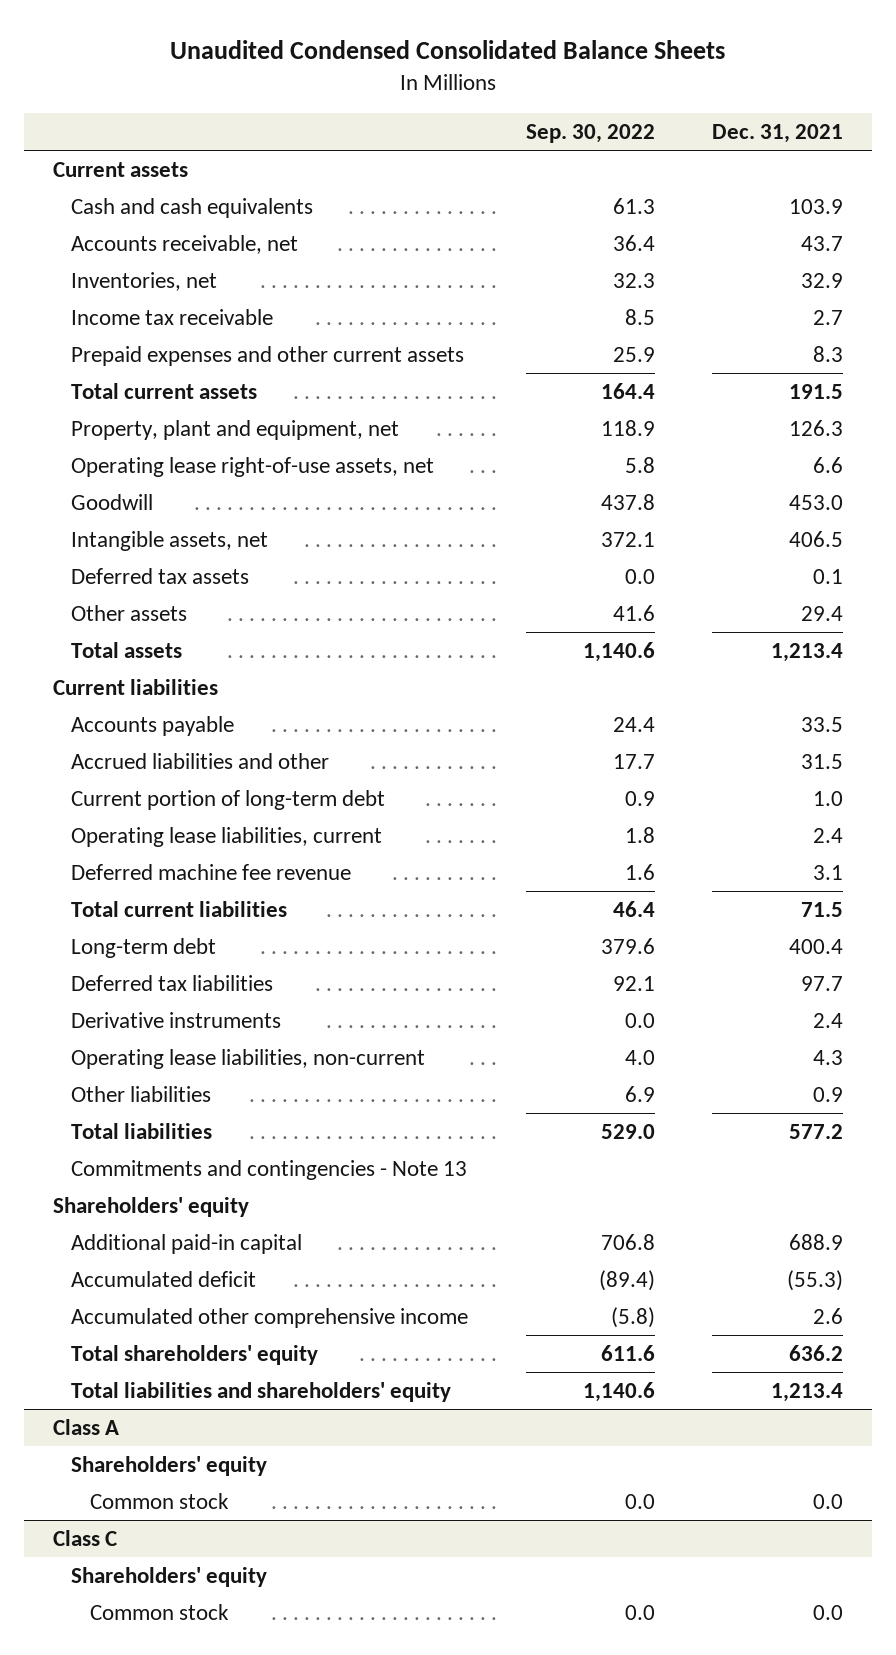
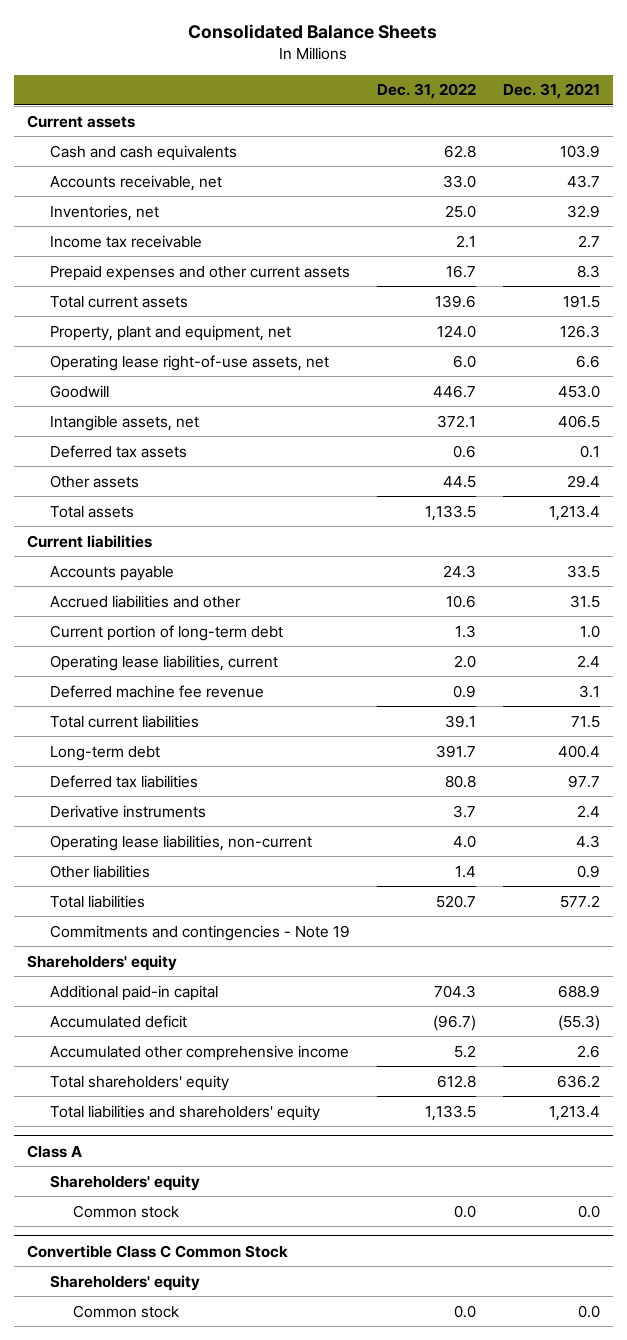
[169,40,725,60] Unaudited Condensed Consolidated Balance Sheets -> [188,23,438,39] Consolidated Balance Sheets
[525,123,655,143] Sep. 30, 2022 -> none
none -> [376,83,476,100] Dec. 31, 2022
[71,1160,468,1181] Commitments and contingencies - Note 13 -> [49,924,350,941] Commitments and contingencies - Note 19
[52,1530,117,1547] Class C -> none
none -> [27,1244,289,1258] Convertible Class C Common Stock

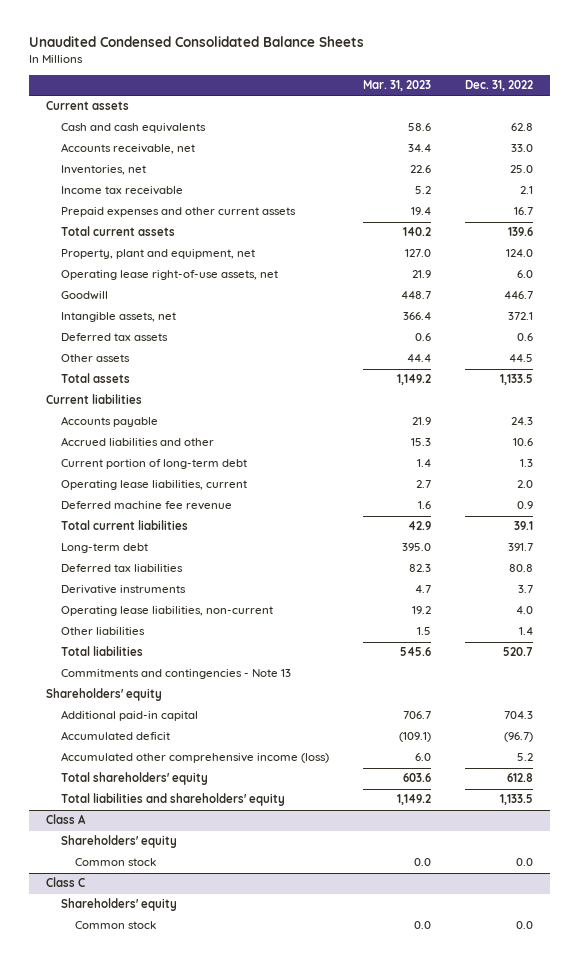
[188,23,438,39] Consolidated Balance Sheets -> [29,36,365,48] Unaudited Condensed Consolidated Balance Sheets
[502,83,600,100] Dec. 31, 2021 -> none
none -> [362,80,431,92] Mar. 31, 2023
[49,924,350,941] Commitments and contingencies - Note 19 -> [60,669,291,680] Commitments and contingencies - Note 13
[49,1044,349,1061] Accumulated other comprehensive income -> [60,752,329,764] Accumulated other comprehensive income (loss)
[27,1244,289,1258] Convertible Class C Common Stock -> none
none -> [46,877,86,888] Class C

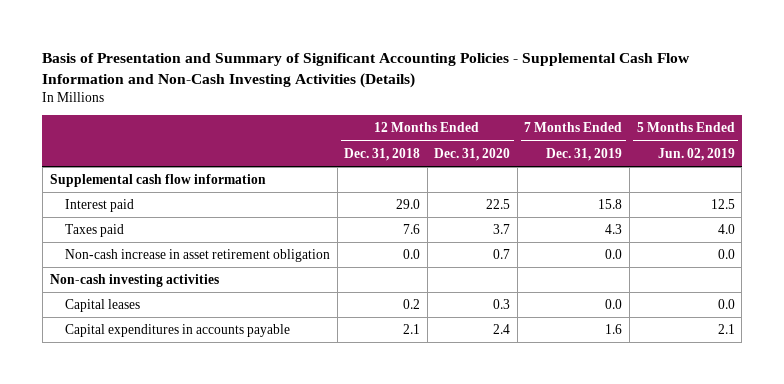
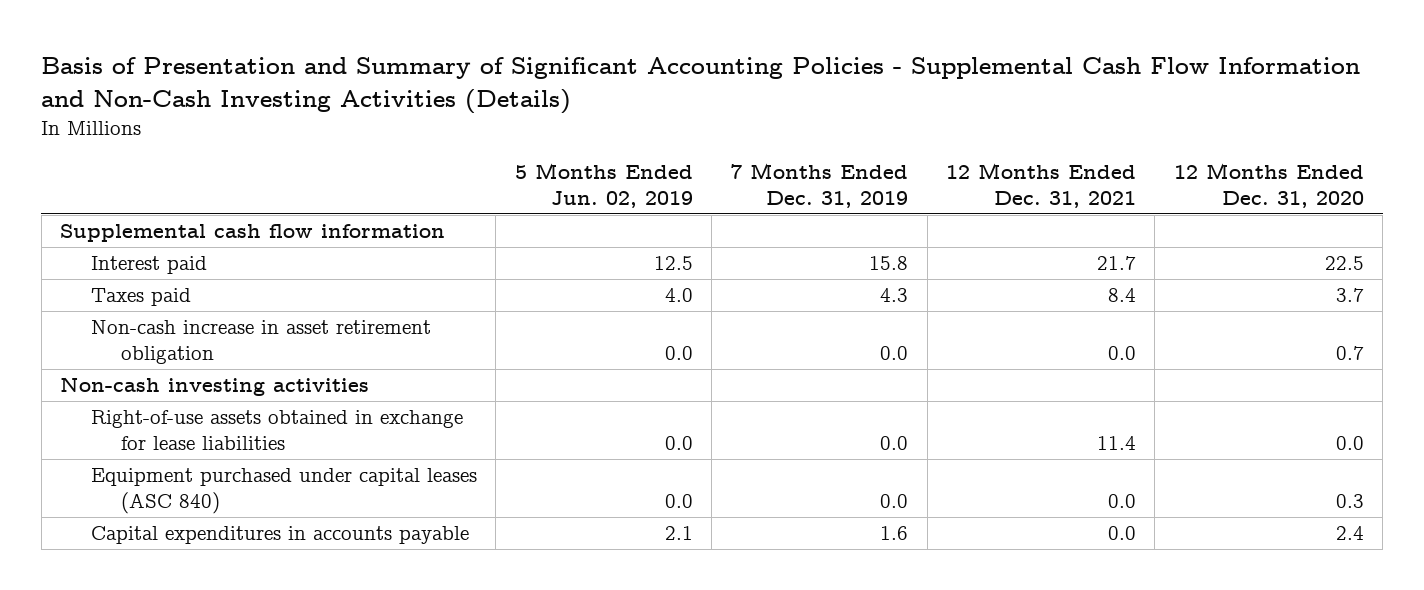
[344,147,421,161] Dec. 31, 2018 -> none
none -> [946,163,1137,208] 12 Months Ended Dec. 31, 2021
[64,299,140,313] Capital leases -> none
none -> [90,410,463,450] Right-of-use assets obtained in exchange for lease liabilities
none -> [90,468,477,514] Equipment purchased under capital leases (ASC 840)

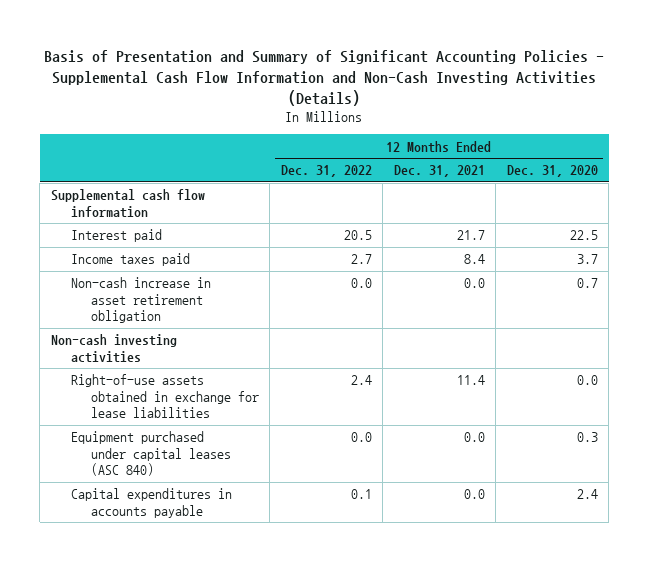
[514,163,693,208] 5 Months Ended Jun. 02, 2019 -> none
[730,163,909,208] 7 Months Ended Dec. 31, 2019 -> none
none -> [280,165,372,178] Dec. 31, 2022
[90,288,191,307] Taxes paid -> [70,253,190,267] Income taxes paid

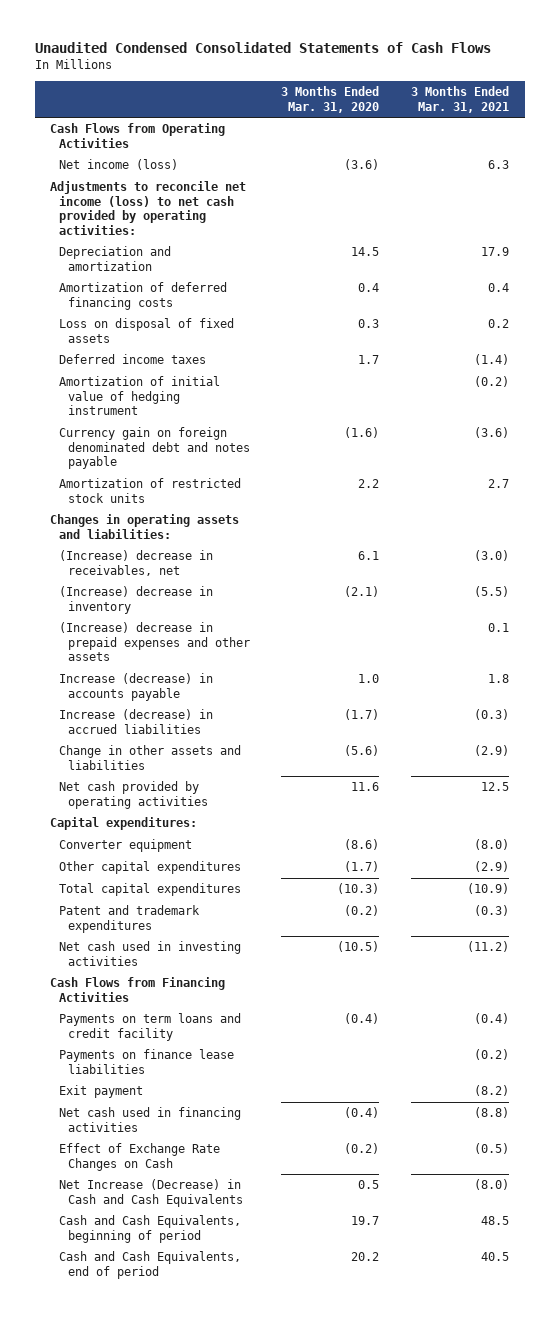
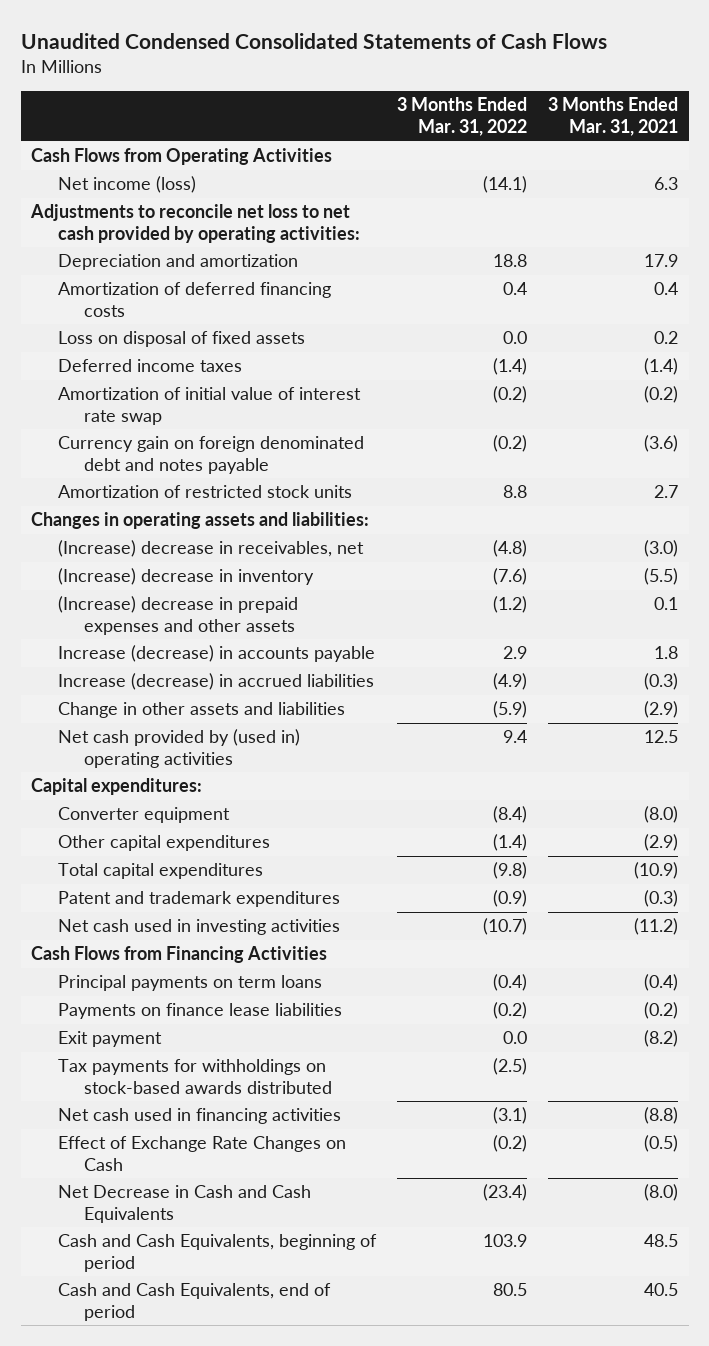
[281,86,380,113] 3 Months Ended Mar. 31, 2020 -> none
none -> [396,97,527,137] 3 Months Ended Mar. 31, 2022
[50,181,247,235] Adjustments to reconcile net income (loss) to net cash provided by operating activities: -> [30,204,360,244] Adjustments to reconcile net loss to net cash provided by operating activities:
[59,376,221,416] Amortization of initial value of hedging instrument -> [57,387,361,426] Amortization of initial value of interest rate swap
[59,781,208,809] Net cash provided by operating activities -> [57,729,300,769] Net cash provided by (used in) operating activities
[59,1013,242,1041] Payments on term loans and credit facility -> [57,975,322,992] Principal payments on term loans
none -> [57,1059,332,1095] Tax payments for withholdings on stock-based awards distributed
[59,1179,243,1207] Net Increase (Decrease) in Cash and Cash Equivalents -> [57,1185,311,1224] Net Decrease in Cash and Cash Equivalents

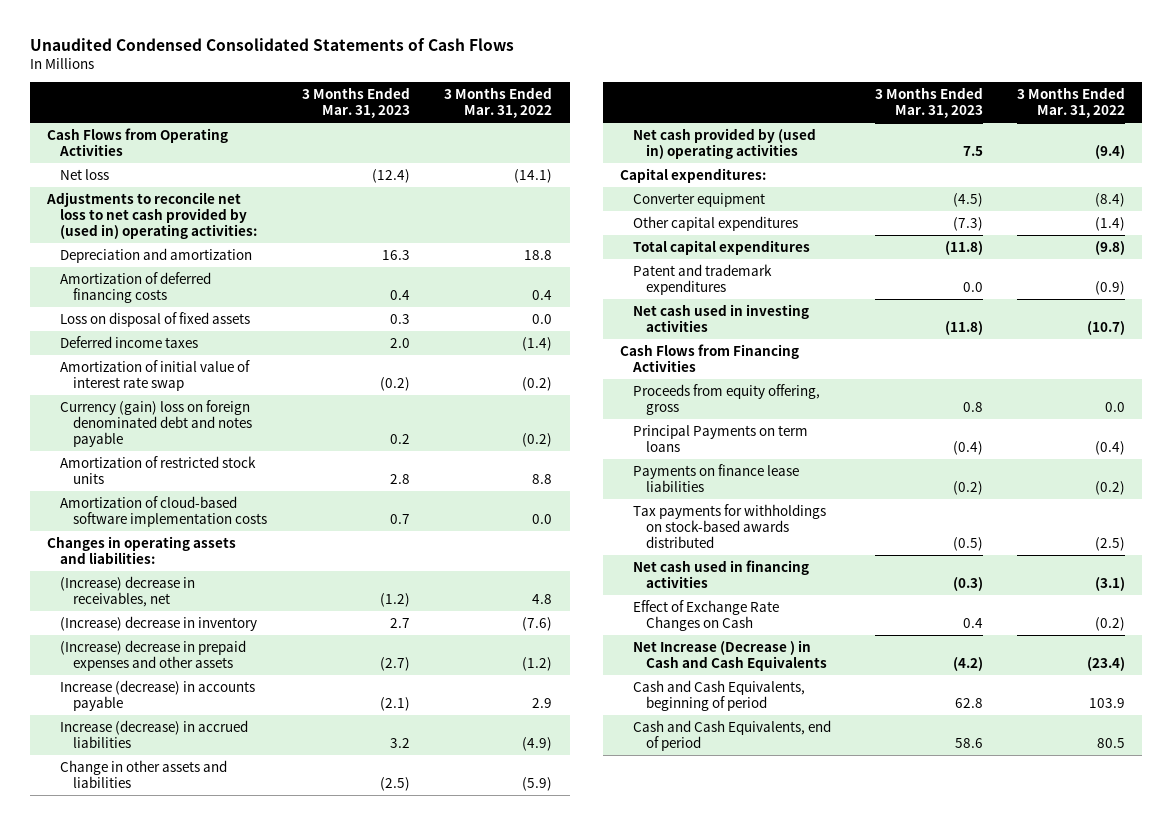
[548,97,679,137] 3 Months Ended Mar. 31, 2021 -> none
none -> [301,87,410,119] 3 Months Ended Mar. 31, 2023
[57,176,196,194] Net income (loss) -> [60,168,110,180] Net loss
[30,204,360,244] Adjustments to reconcile net loss to net cash provided by operating activities: -> [46,191,258,239] Adjustments to reconcile net loss to net cash provided by (used in) operating activities:
[57,436,364,475] Currency gain on foreign denominated debt and notes payable -> [60,399,253,447] Currency (gain) loss on foreign denominated debt and notes payable
none -> [60,495,268,527] Amortization of cloud-based software implementation costs
[492,540,527,558] (4.8) -> [532,593,553,604] 4.8
[502,730,527,744] 9.4 -> [1095,144,1126,159] (9.4)
none -> [633,383,821,415] Proceeds from equity offering, gross
[57,975,322,992] Principal payments on term loans -> [633,424,809,452] Principal Payments on term loans
[57,1031,162,1048] Exit payment -> none
[57,1185,311,1224] Net Decrease in Cash and Cash Equivalents -> [633,639,828,671] Net Increase (Decrease ) in Cash and Cash Equivalents

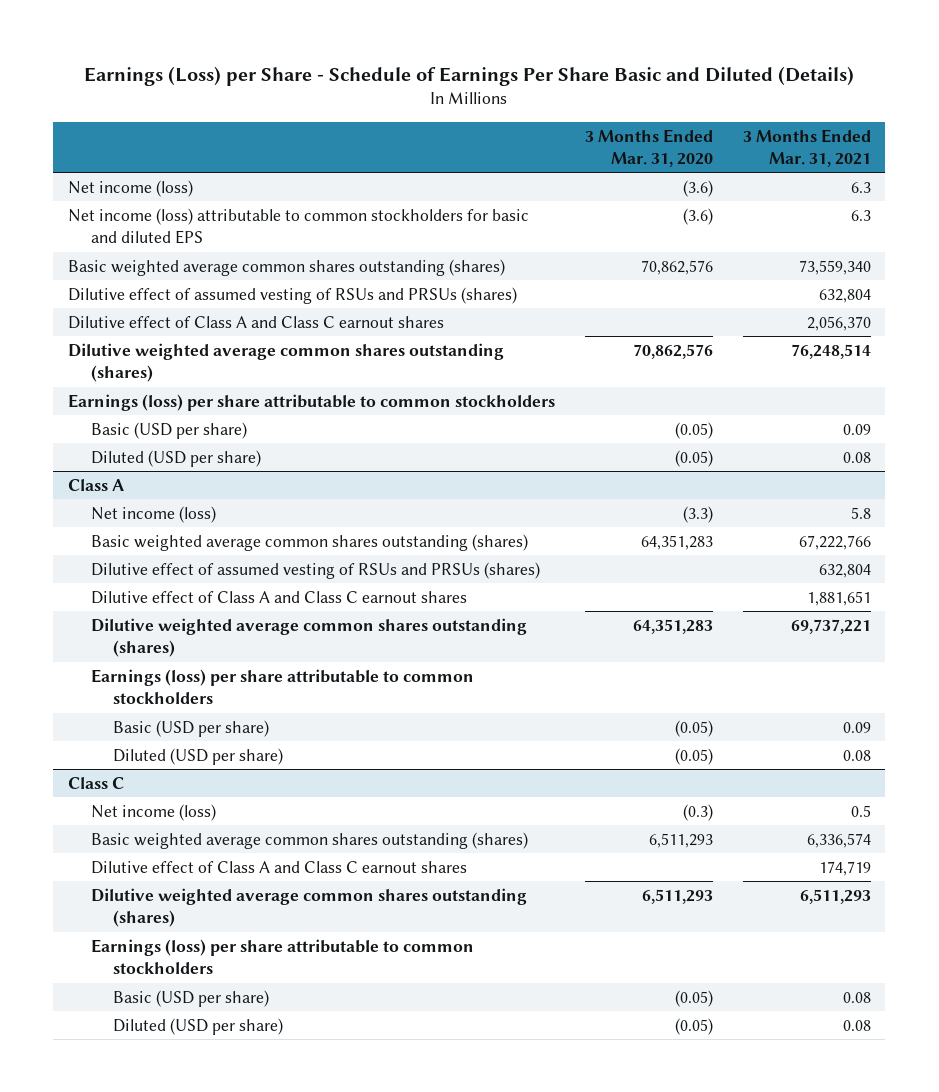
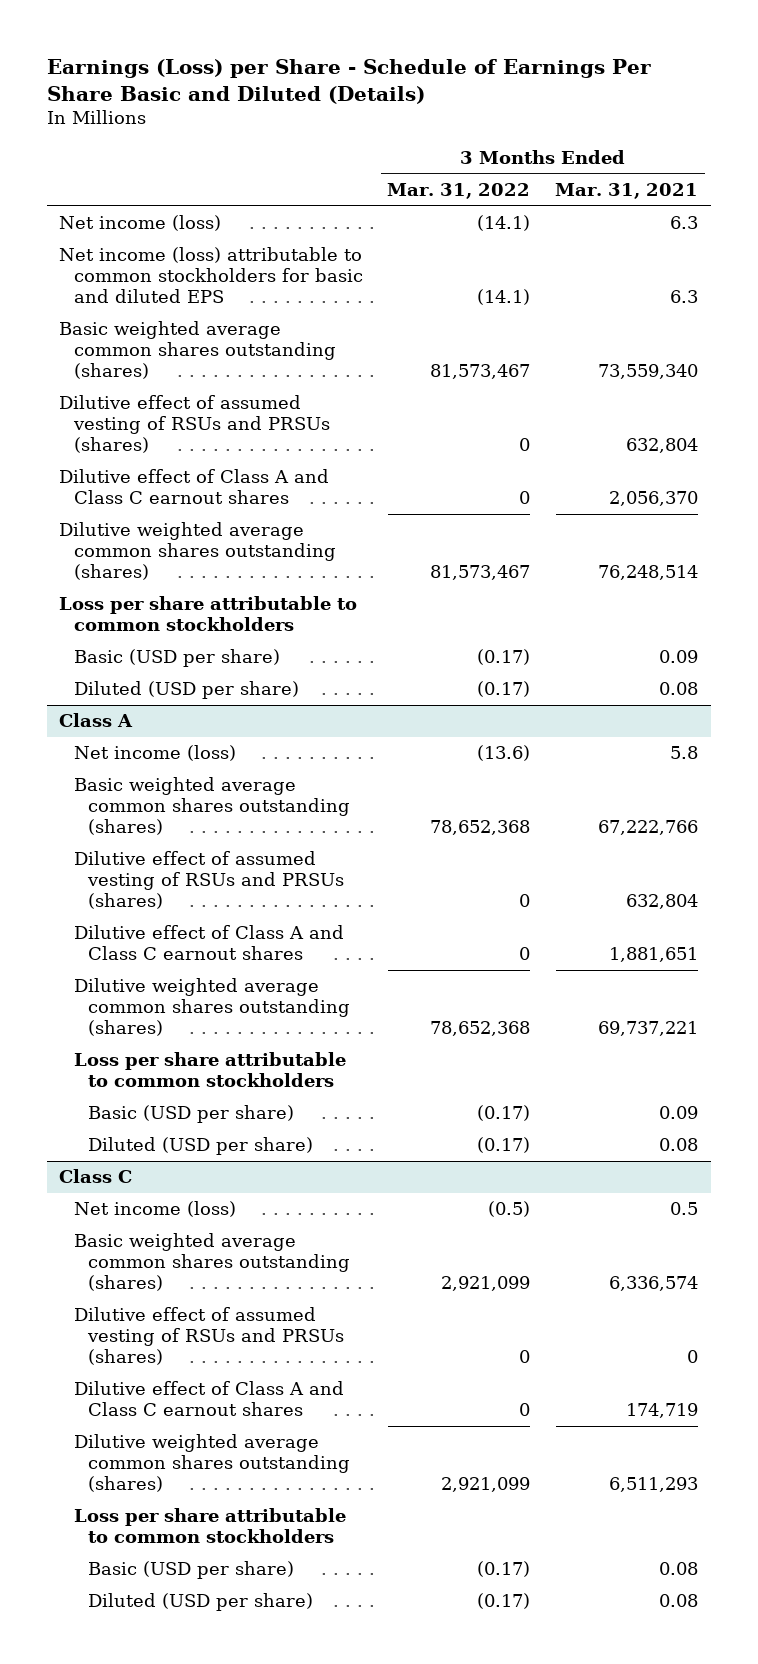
[584,128,713,167] 3 Months Ended Mar. 31, 2020 -> none
none -> [387,183,531,200] Mar. 31, 2022
[68,393,556,411] Earnings (loss) per share attributable to common stockholders -> [59,596,358,632] Loss per share attributable to common stockholders
[90,668,474,705] Earnings (loss) per share attributable to common stockholders -> [73,1052,346,1088] Loss per share attributable to common stockholders
none -> [73,1307,344,1365] Dilutive effect of assumed vesting of RSUs and PRSUs (shares)
[90,938,474,975] Earnings (loss) per share attributable to common stockholders -> [73,1508,346,1544] Loss per share attributable to common stockholders

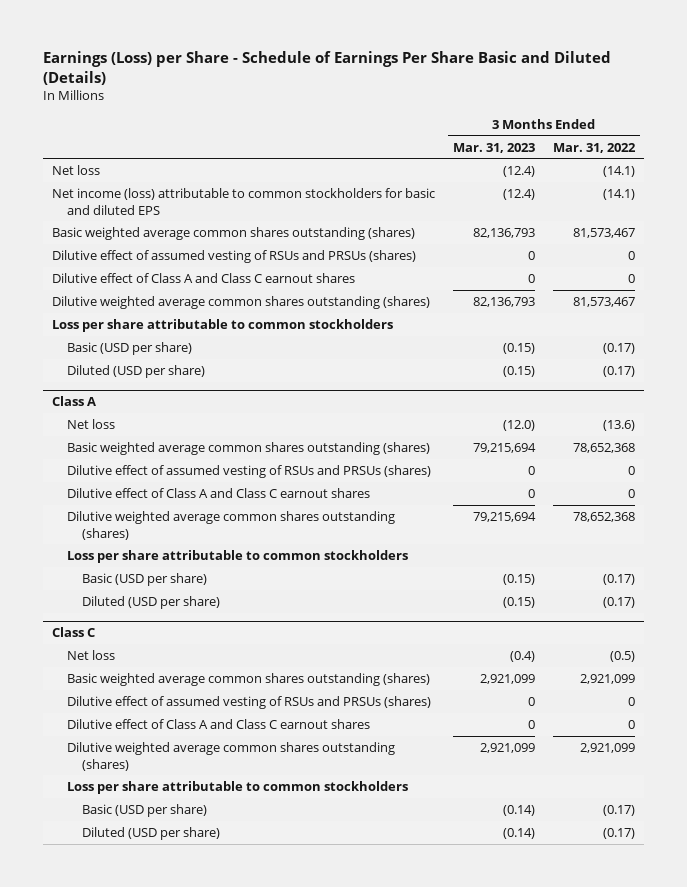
[555,183,699,200] Mar. 31, 2021 -> none
none -> [452,142,535,153] Mar. 31, 2023
[59,215,222,232] Net income (loss) -> [51,164,100,175] Net loss
[73,745,236,762] Net income (loss) -> [66,418,115,429] Net loss
[73,1201,236,1218] Net income (loss) -> [66,649,115,660] Net loss

